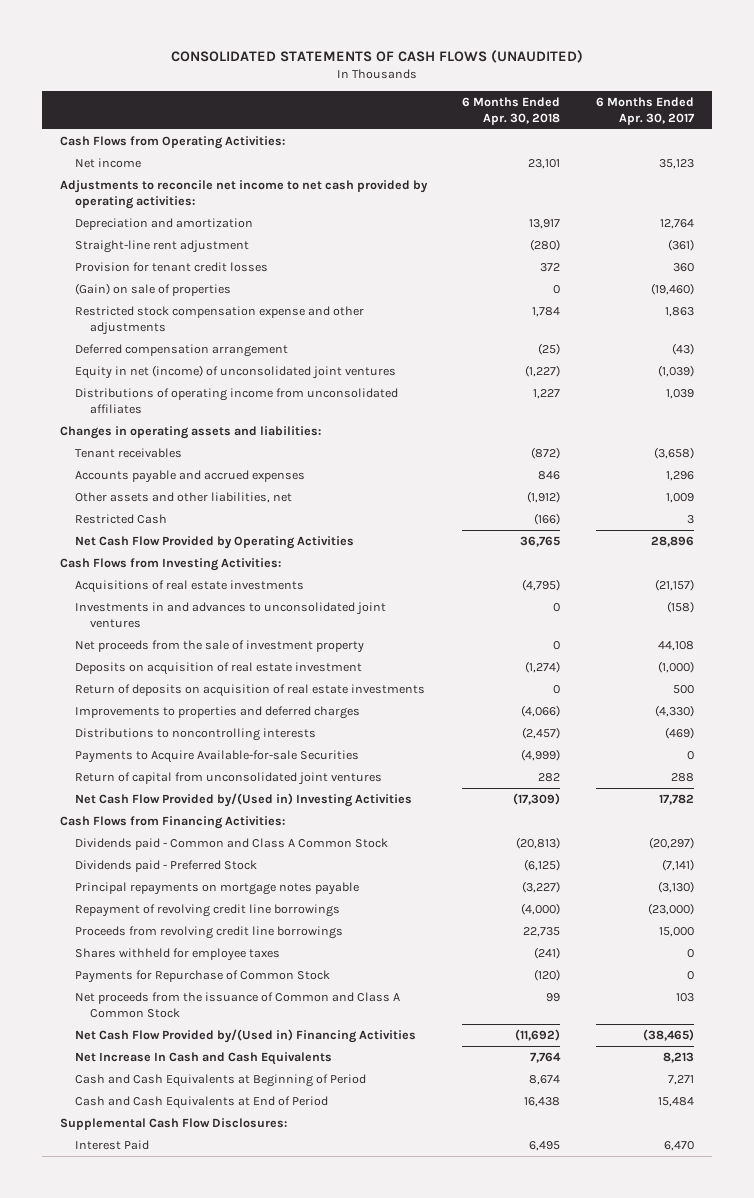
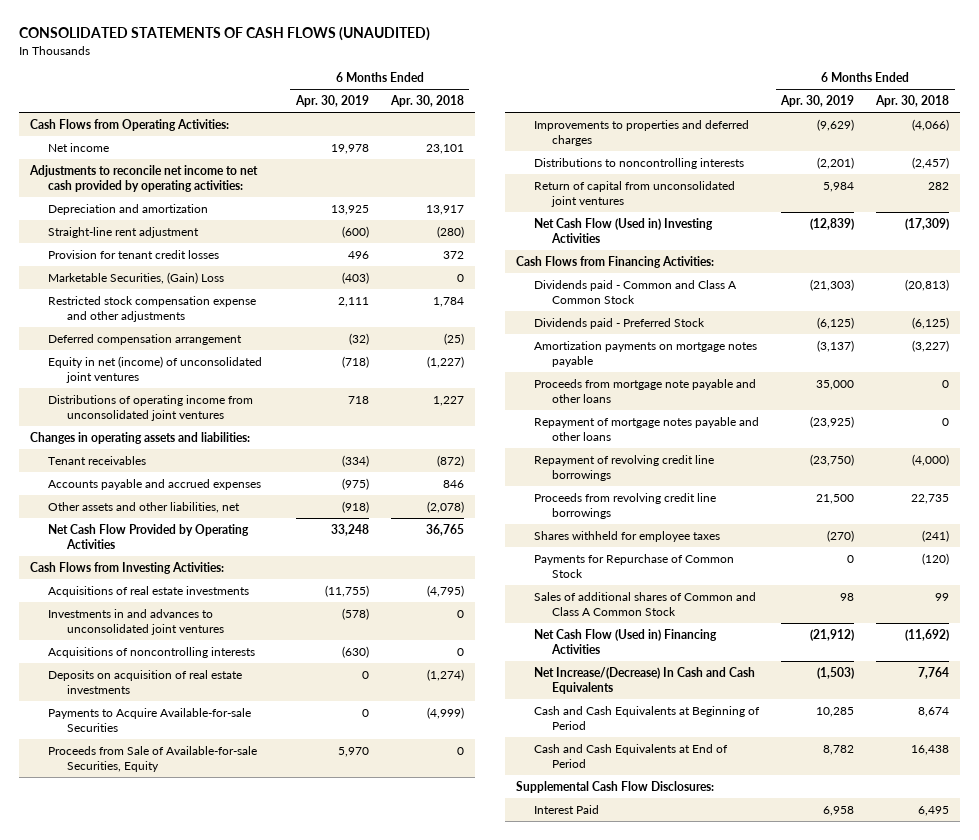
[596,96,695,126] 6 Months Ended Apr. 30, 2017 -> none
none -> [294,95,369,108] Apr. 30, 2019
[74,282,231,296] (Gain) on sale of properties -> none
none -> [48,271,225,284] Marketable Securities, (Gain) Loss
[74,387,398,414] Distributions of operating income from unconsolidated affiliates -> [48,394,254,421] Distributions of operating income from unconsolidated joint ventures
[74,513,167,524] Restricted Cash -> none
[527,490,561,503] (1,912) -> [426,500,464,513] (2,078)
[74,639,364,653] Net proceeds from the sale of investment property -> none
[74,683,425,697] Return of deposits on acquisition of real estate investments -> none
none -> [48,646,256,658] Acquisitions of noncontrolling interests
[74,661,362,675] Deposits on acquisition of real estate investment -> [48,669,243,694] Deposits on acquisition of real estate investments
[74,749,359,763] Payments to Acquire Available-for-sale Securities -> [48,707,252,732] Payments to Acquire Available-for-sale Securities
none -> [48,745,258,772] Proceeds from Sale of Available-for-sale Securities, Equity
[74,792,412,807] Net Cash Flow Provided by/(Used in) Investing Activities -> [534,217,714,243] Net Cash Flow (Used in) Investing Activities
[74,881,359,895] Principal repayments on mortgage notes payable -> [534,340,758,367] Amortization payments on mortgage notes payable
none -> [534,378,757,403] Proceeds from mortgage note payable and other loans
none -> [534,416,760,441] Repayment of mortgage notes payable and other loans
[74,991,400,1018] Net proceeds from the issuance of Common and Class A Common Stock -> [534,591,757,616] Sales of additional shares of Common and Class A Common Stock
[74,1028,416,1043] Net Cash Flow Provided by/(Used in) Financing Activities -> [534,628,718,654] Net Cash Flow (Used in) Financing Activities
[74,1051,332,1065] Net Increase In Cash and Cash Equivalents -> [534,666,756,694] Net Increase/(Decrease) In Cash and Cash Equivalents

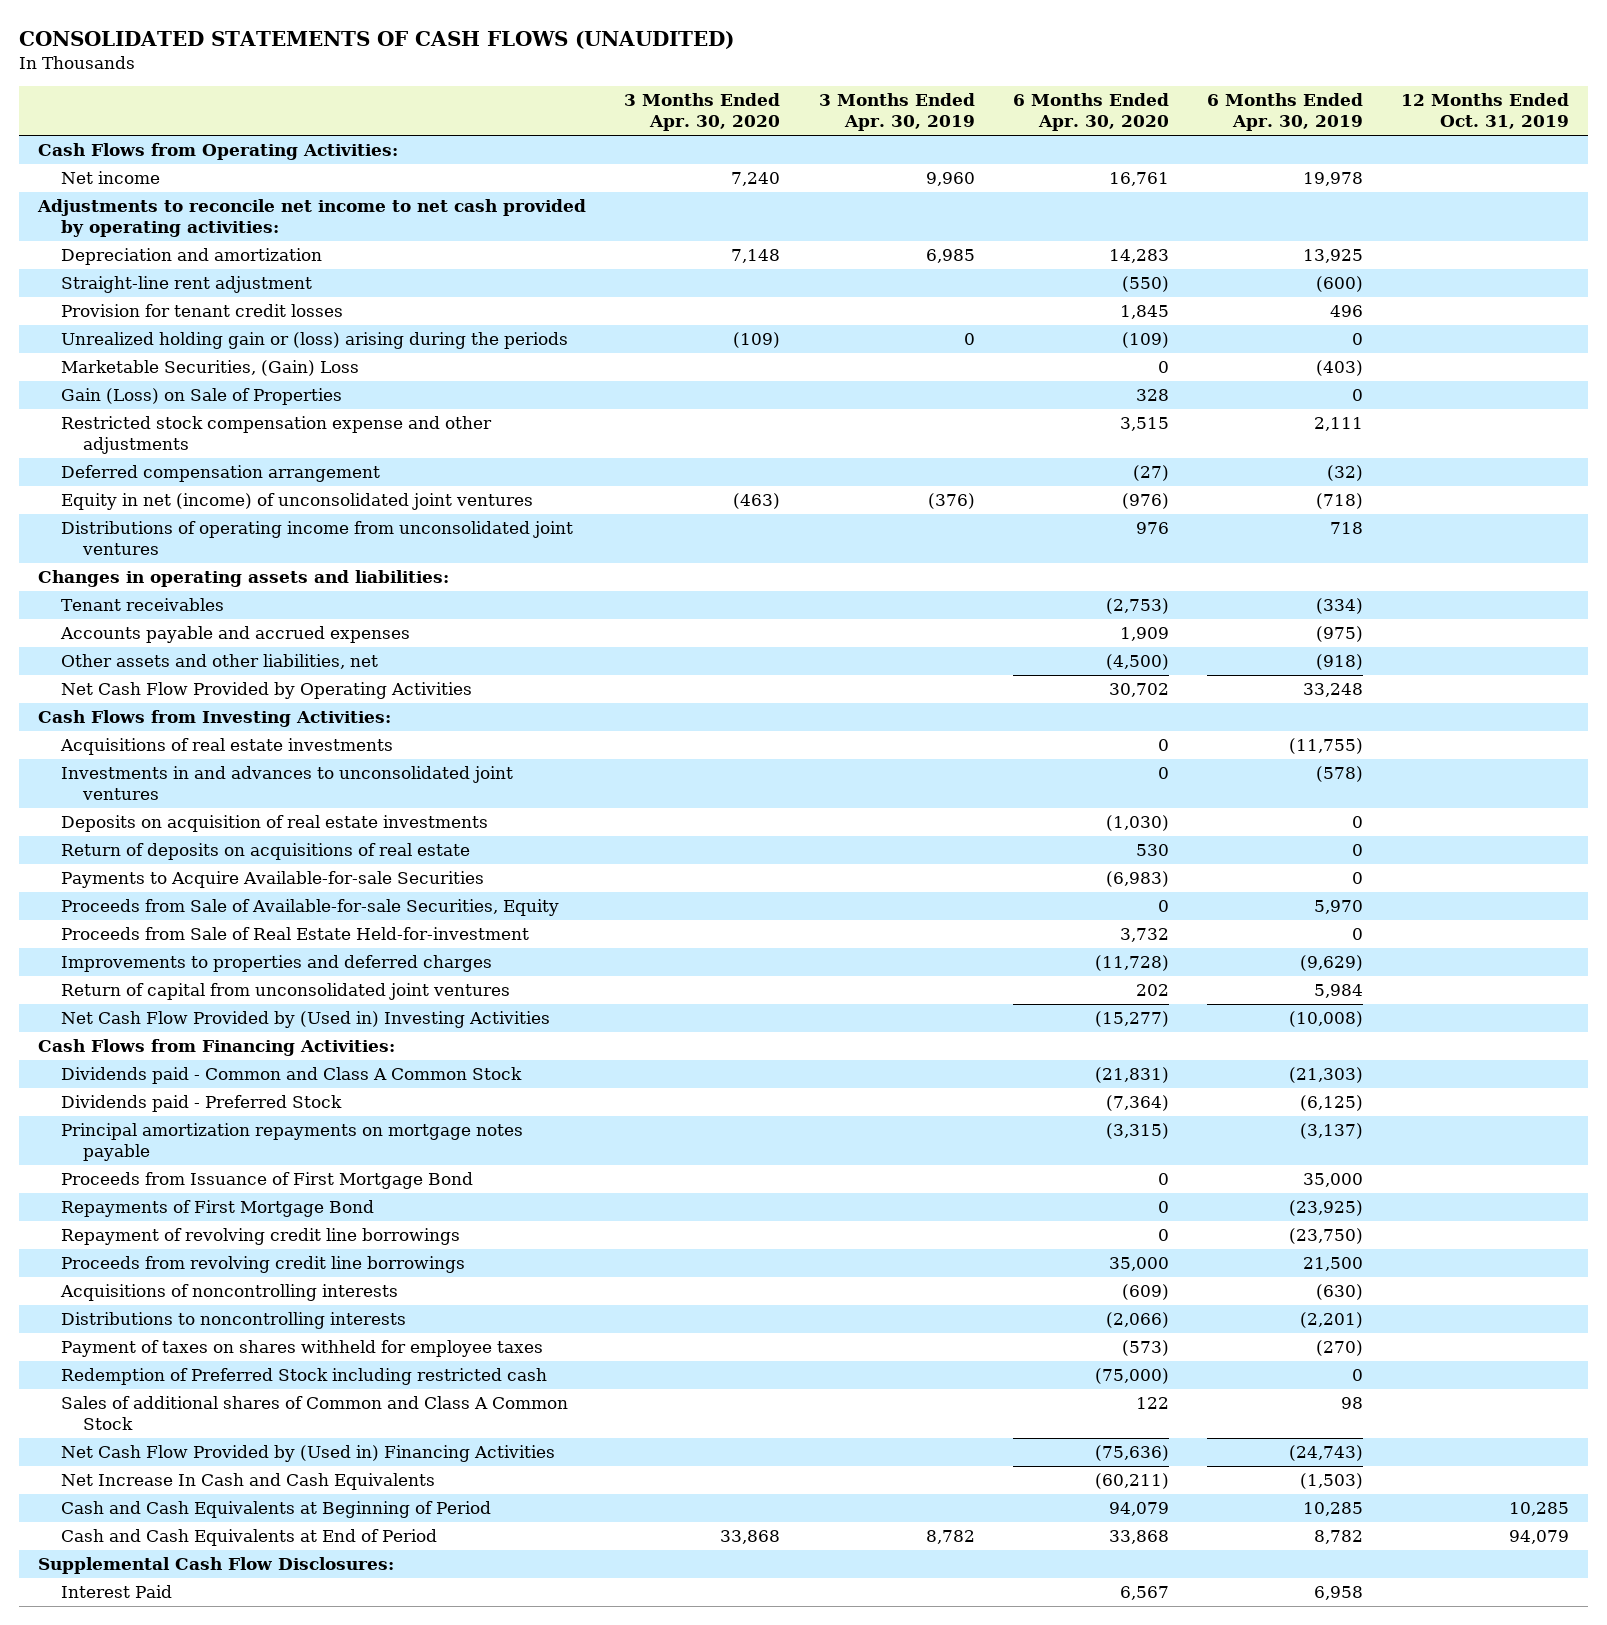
[389,95,464,108] Apr. 30, 2018 -> none
none -> [624,93,781,132] 3 Months Ended Apr. 30, 2020
none -> [818,93,975,132] 3 Months Ended Apr. 30, 2019
none -> [1012,93,1169,132] 6 Months Ended Apr. 30, 2020
none -> [1400,93,1569,130] 12 Months Ended Oct. 31, 2019
none -> [60,332,568,350] Unrealized holding gain or (loss) arising during the periods
none -> [60,388,342,406] Gain (Loss) on Sale of Properties
none -> [60,843,470,861] Return of deposits on acquisitions of real estate
none -> [60,927,529,941] Proceeds from Sale of Real Estate Held-for-investment
[534,217,714,243] Net Cash Flow (Used in) Investing Activities -> [60,1011,550,1029] Net Cash Flow Provided by (Used in) Investing Activities
[810,217,855,230] (12,839) -> [1288,1011,1363,1028] (10,008)
[534,340,758,367] Amortization payments on mortgage notes payable -> [60,1123,523,1162] Principal amortization repayments on mortgage notes payable
[534,378,757,403] Proceeds from mortgage note payable and other loans -> [60,1172,473,1190] Proceeds from Issuance of First Mortgage Bond
[534,416,760,441] Repayment of mortgage notes payable and other loans -> [60,1200,374,1218] Repayments of First Mortgage Bond
[534,553,735,578] Payments for Repurchase of Common Stock -> none
[48,646,256,658] Acquisitions of noncontrolling interests -> [59,1284,398,1302] Acquisitions of noncontrolling interests
[534,157,745,169] Distributions to noncontrolling interests -> [60,1312,406,1330] Distributions to noncontrolling interests
[534,530,721,542] Shares withheld for employee taxes -> [60,1340,543,1358] Payment of taxes on shares withheld for employee taxes
none -> [60,1368,547,1386] Redemption of Preferred Stock including restricted cash
[534,628,718,654] Net Cash Flow (Used in) Financing Activities -> [60,1445,555,1463] Net Cash Flow Provided by (Used in) Financing Activities
[810,628,855,641] (21,912) -> [1288,1445,1363,1462] (24,743)
[534,666,756,694] Net Increase/(Decrease) In Cash and Cash Equivalents -> [60,1473,435,1491] Net Increase In Cash and Cash Equivalents

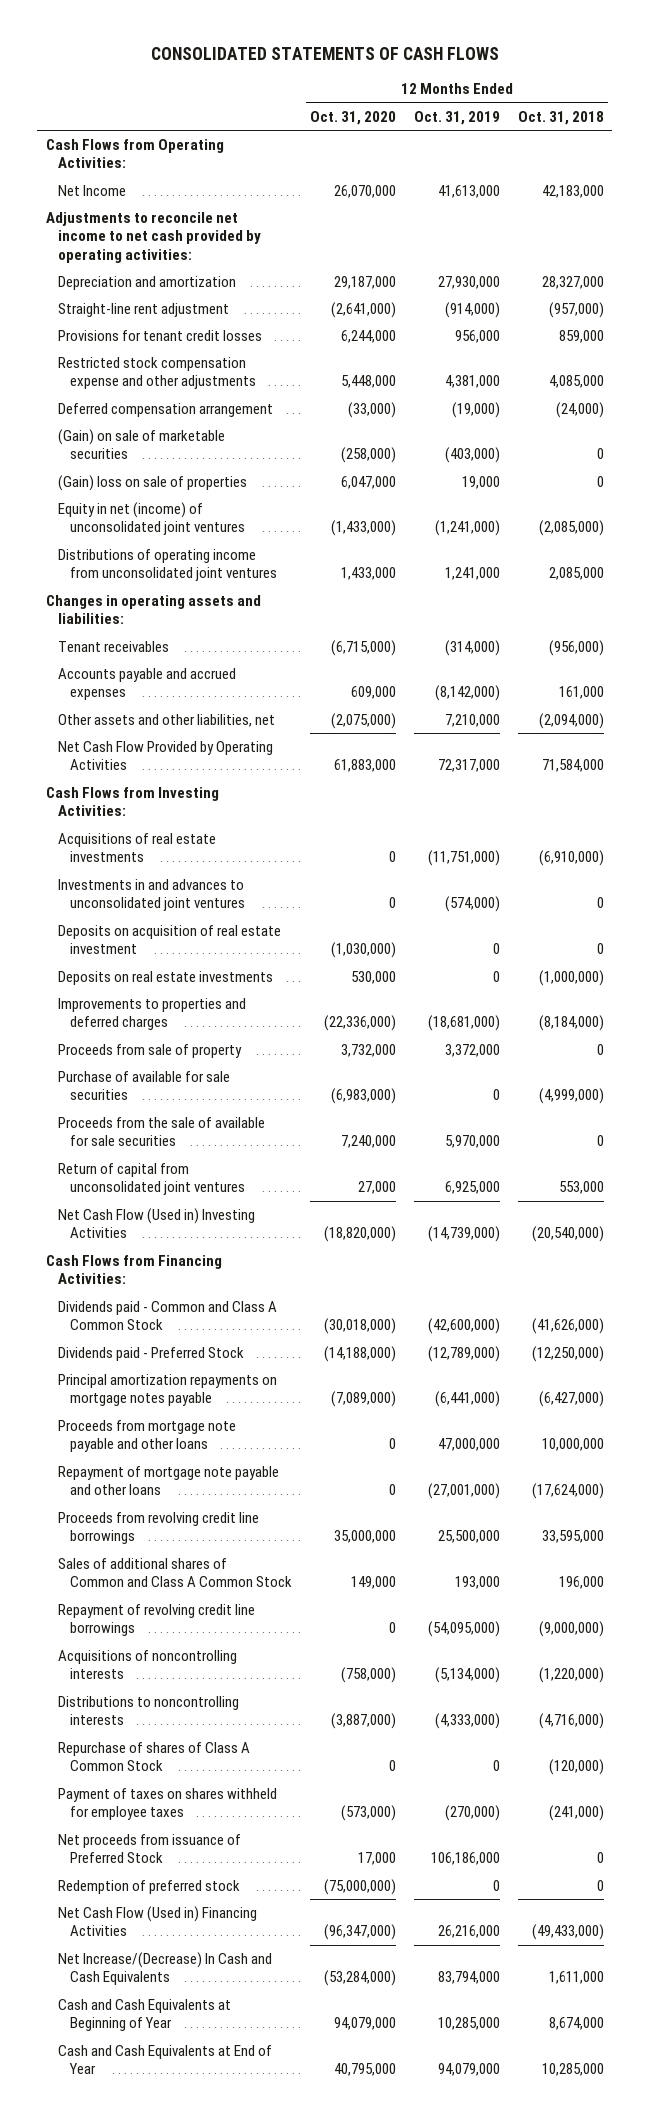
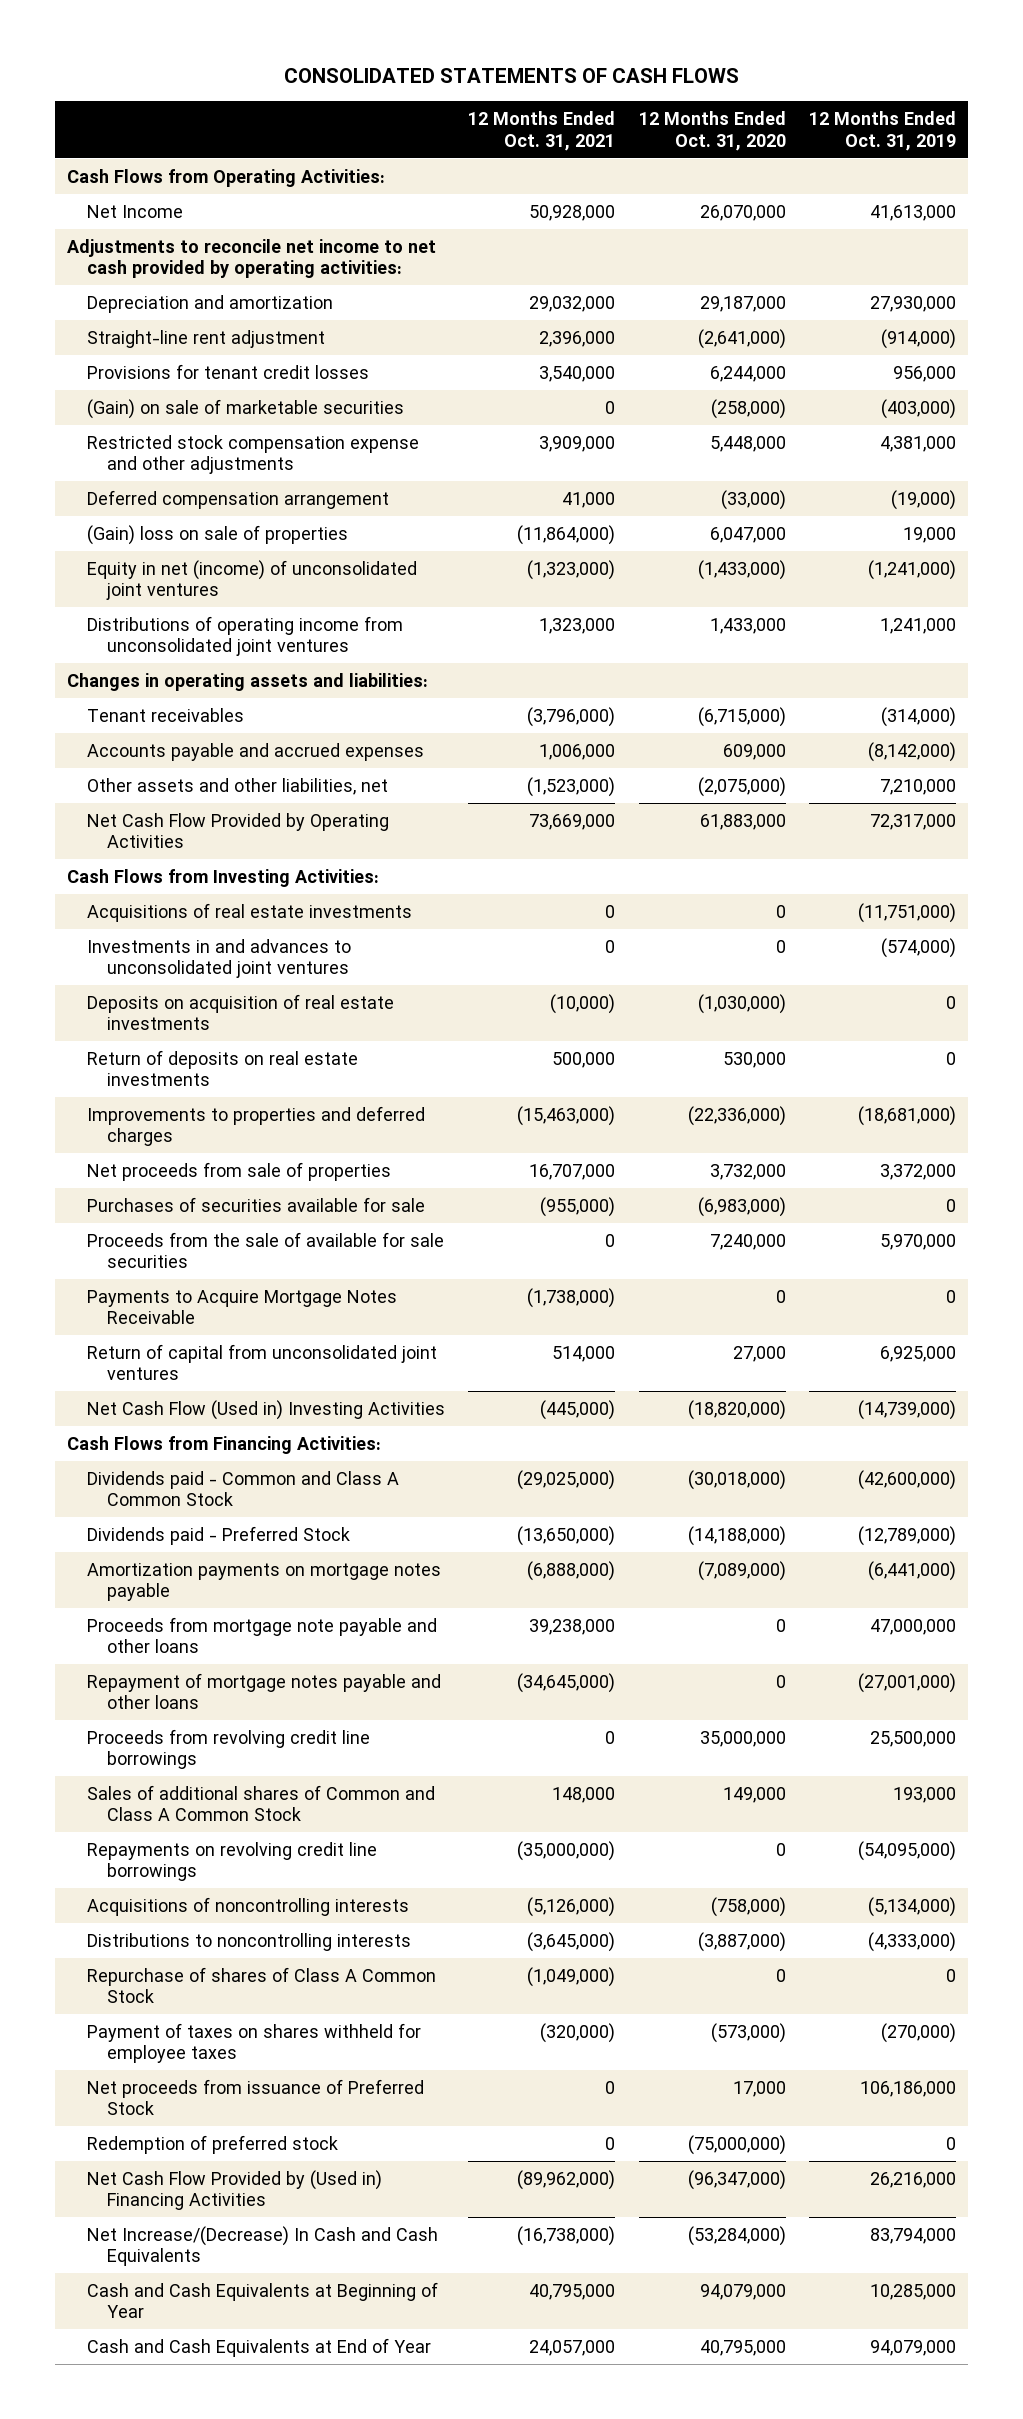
[517,110,604,125] Oct. 31, 2018 -> none
none -> [468,111,616,151] 12 Months Ended Oct. 31, 2021
[57,429,225,460] (Gain) on sale of marketable securities -> [87,398,405,419] (Gain) on sale of marketable securities
[57,925,281,955] Deposits on acquisition of real estate investment -> [87,993,395,1031] Deposits on acquisition of real estate investments
[57,971,273,986] Deposits on real estate investments -> [87,1049,359,1087] Return of deposits on real estate investments
[57,1044,242,1059] Proceeds from sale of property -> [87,1161,392,1181] Net proceeds from sale of properties
[57,1071,230,1101] Purchase of available for sale securities -> [87,1196,426,1212] Purchases of securities available for sale
none -> [87,1289,398,1325] Payments to Acquire Mortgage Notes Receivable
[57,1374,277,1407] Principal amortization repayments on mortgage notes payable -> [87,1562,442,1602] Amortization payments on mortgage notes payable
[57,1466,279,1496] Repayment of mortgage note payable and other loans -> [87,1672,442,1710] Repayment of mortgage notes payable and other loans
[57,1604,255,1637] Repayment of revolving credit line borrowings -> [87,1841,378,1882] Repayments on revolving credit line borrowings
[57,1906,257,1937] Net Cash Flow (Used in) Financing Activities -> [87,2169,383,2211] Net Cash Flow Provided by (Used in) Financing Activities

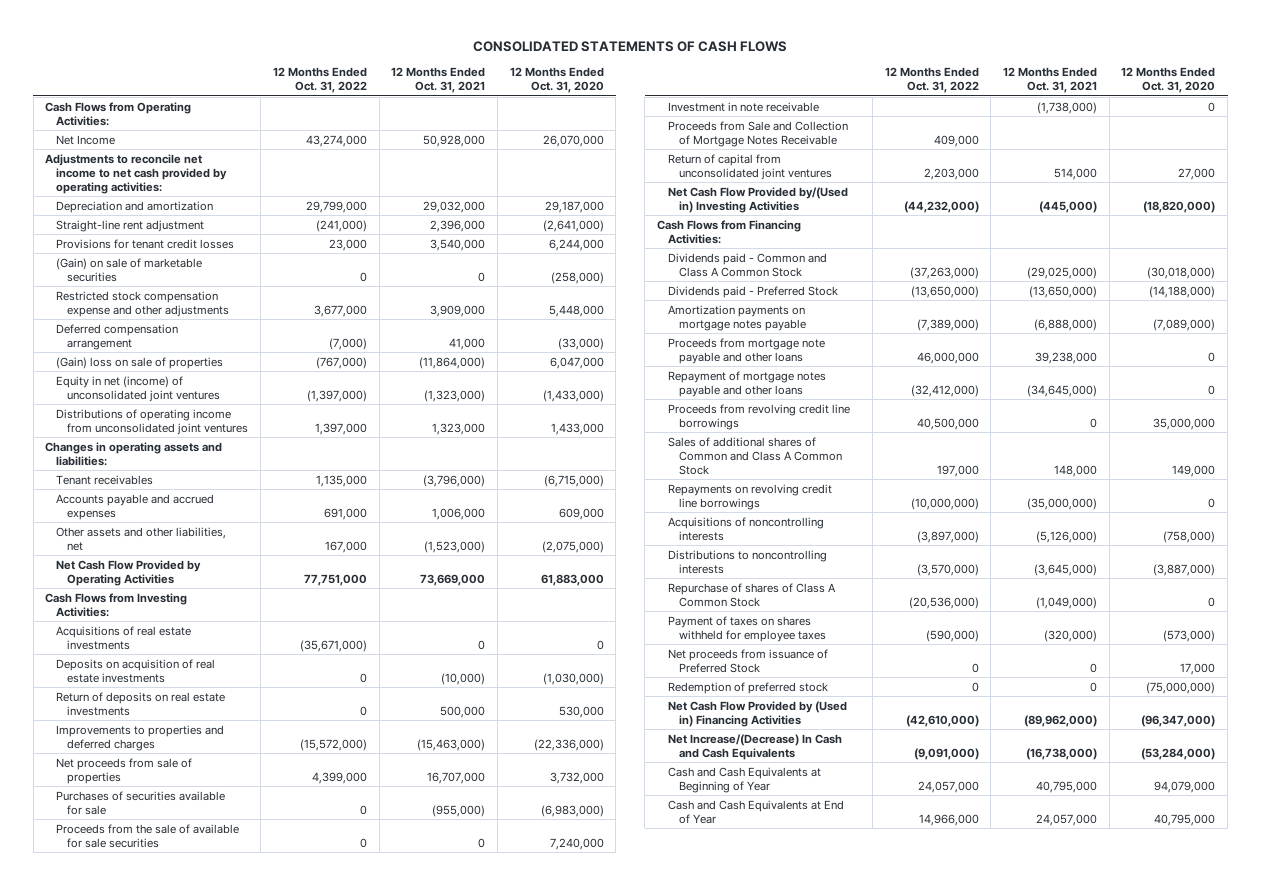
[809,111,957,151] 12 Months Ended Oct. 31, 2019 -> none
none -> [272,67,367,94] 12 Months Ended Oct. 31, 2022
[87,938,352,979] Investments in and advances to unconsolidated joint ventures -> none
[87,1289,398,1325] Payments to Acquire Mortgage Notes Receivable -> [668,101,820,112] Investment in note receivable
none -> [668,120,849,147] Proceeds from Sale and Collection of Mortgage Notes Receivable
[87,1399,446,1420] Net Cash Flow (Used in) Investing Activities -> [668,186,849,213] Net Cash Flow Provided by/(Used in) Investing Activities

